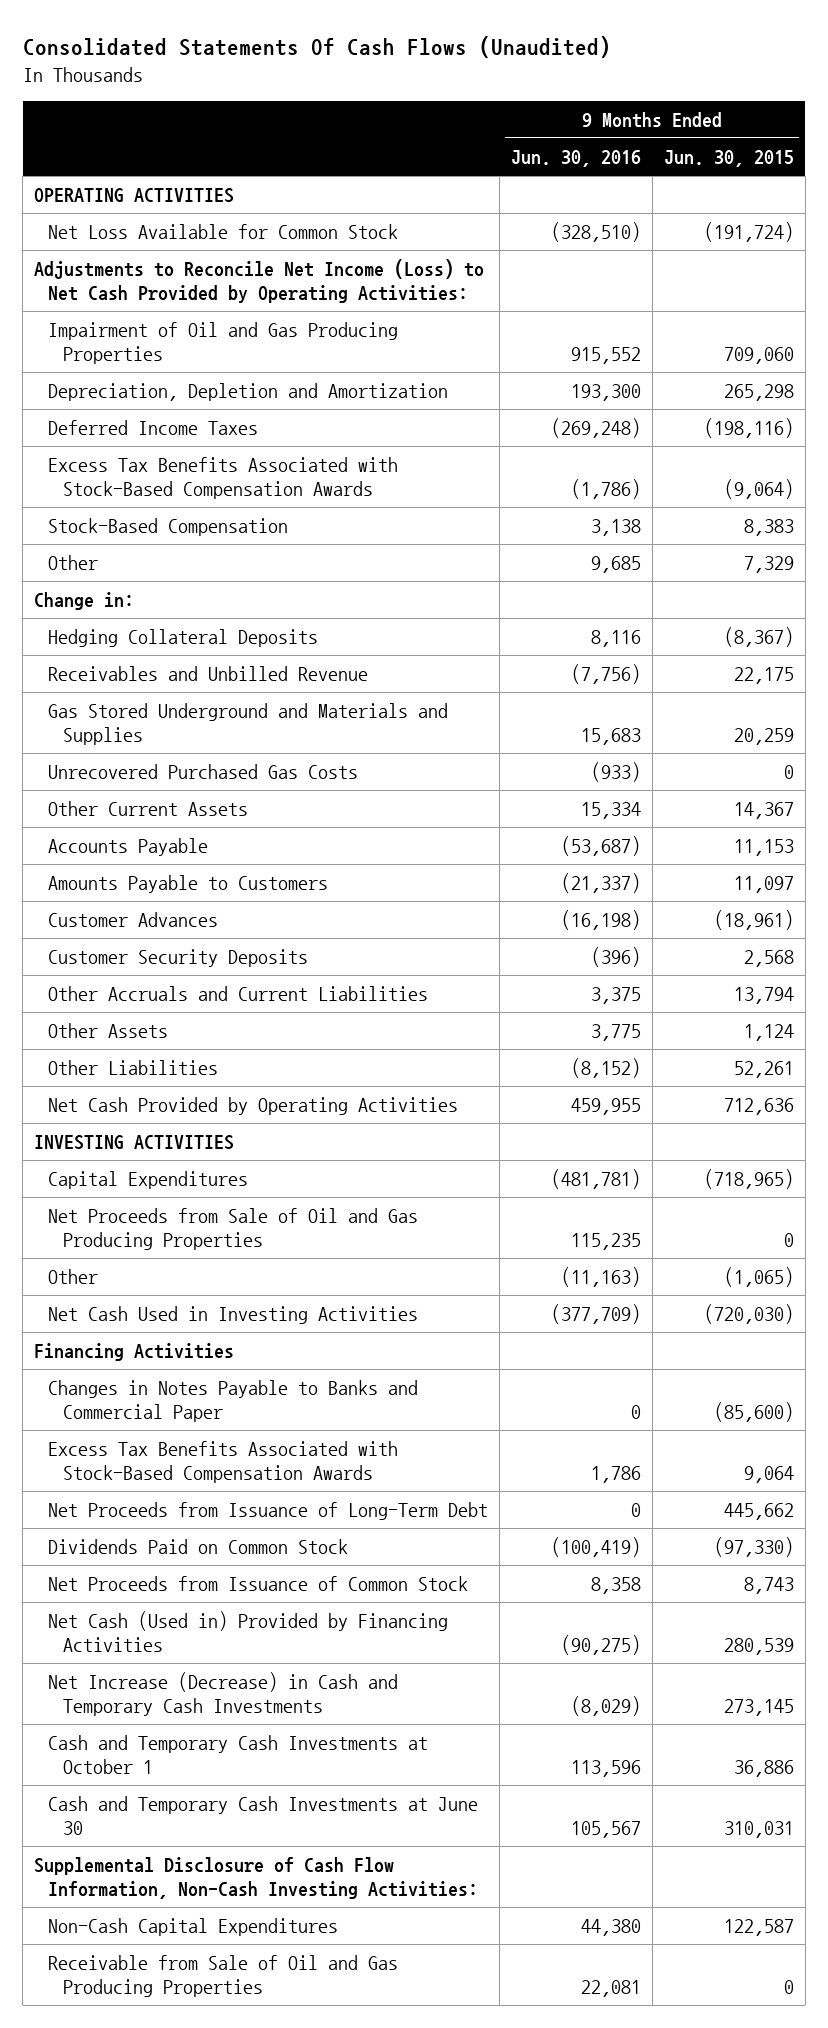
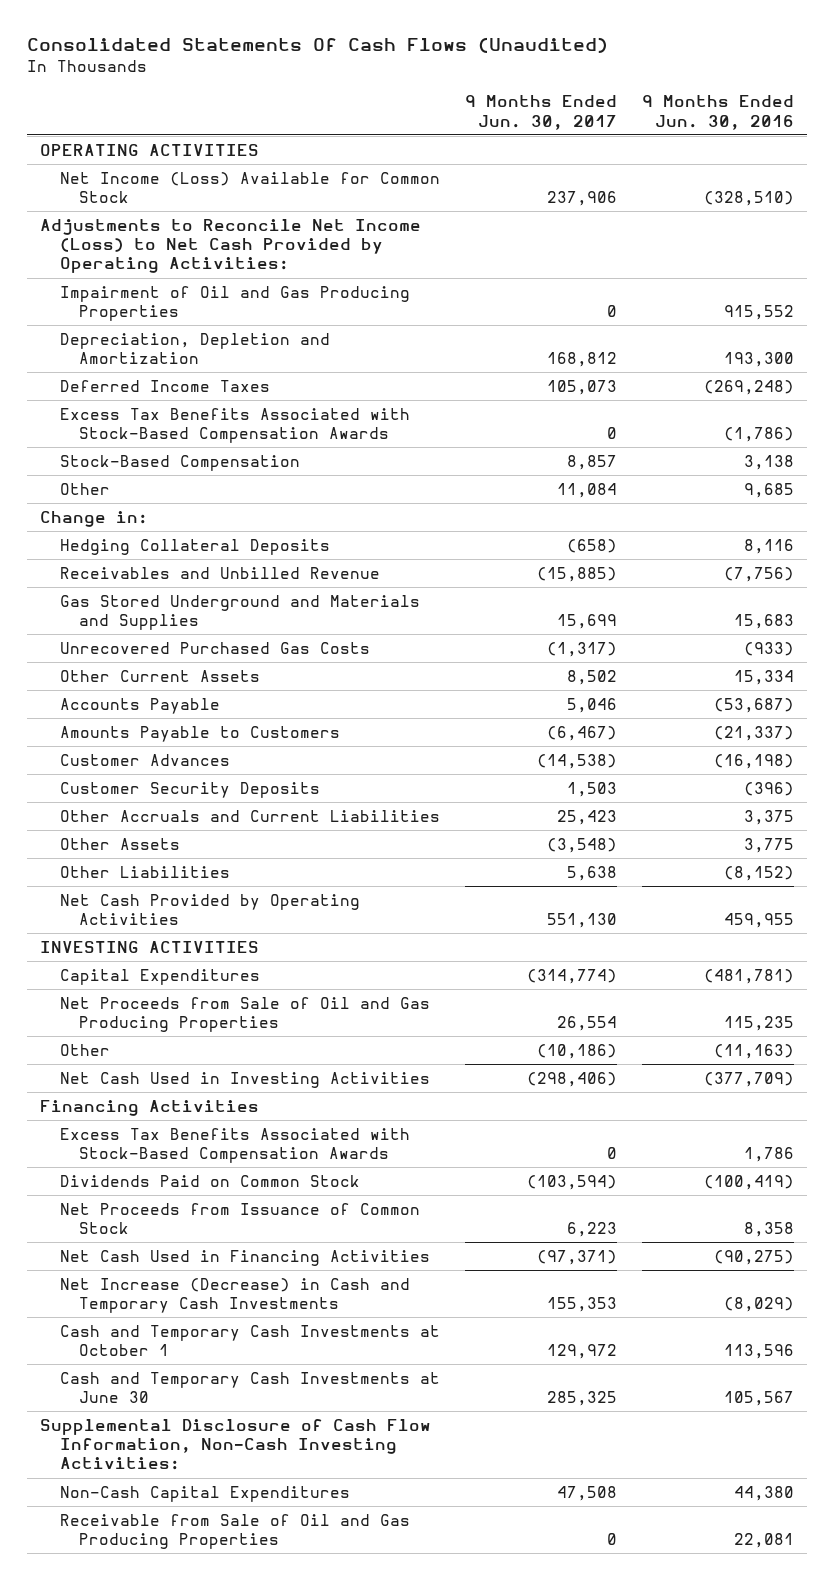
[663,149,794,167] Jun. 30, 2015 -> none
none -> [464,95,617,130] 9 Months Ended Jun. 30, 2017
[48,224,399,240] Net Loss Available for Common Stock -> [59,171,440,204] Net Income (Loss) Available for Common Stock
[48,1380,419,1423] Changes in Notes Payable to Banks and Commercial Paper -> none
[48,1502,489,1521] Net Proceeds from Issuance of Long-Term Debt -> none
[48,1611,449,1653] Net Cash (Used in) Provided by Financing Activities -> [59,1249,430,1266] Net Cash Used in Financing Activities

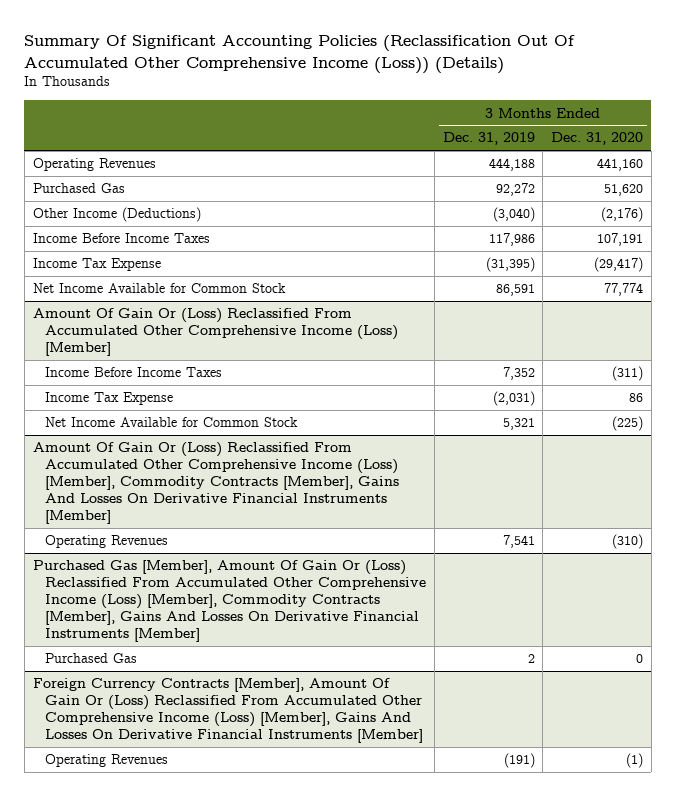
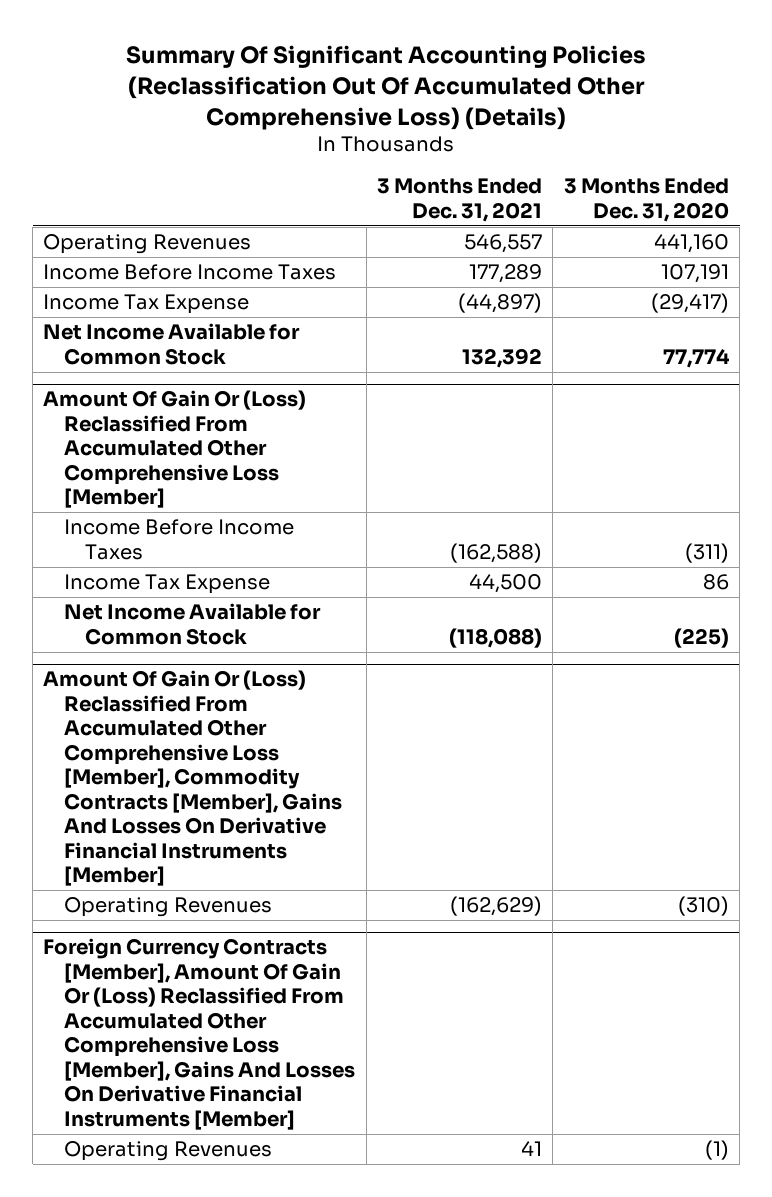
[24,35,576,74] Summary Of Significant Accounting Policies (Reclassification Out Of Accumulated Other Comprehensive Income (Loss)) (Details) -> [126,45,647,130] Summary Of Significant Accounting Policies (Reclassification Out Of Accumulated Other Comprehensive Loss) (Details)
[442,132,535,146] Dec. 31, 2019 -> none
none -> [376,178,542,222] 3 Months Ended Dec. 31, 2021
[32,183,125,194] Purchased Gas -> none
[32,207,201,223] Other Income (Deductions) -> none
[32,308,399,357] Amount Of Gain Or (Loss) Reclassified From Accumulated Other Comprehensive Income (Loss) [Member] -> [43,390,307,509] Amount Of Gain Or (Loss) Reclassified From Accumulated Other Comprehensive Loss [Member]
[32,442,400,525] Amount Of Gain Or (Loss) Reclassified From Accumulated Other Comprehensive Income (Loss) [Member], Commodity Contracts [Member], Gains And Losses On Derivative Financial Instruments [Member] -> [43,670,343,887] Amount Of Gain Or (Loss) Reclassified From Accumulated Other Comprehensive Loss [Member], Commodity Contracts [Member], Gains And Losses On Derivative Financial Instruments [Member]
[32,560,427,643] Purchased Gas [Member], Amount Of Gain Or (Loss) Reclassified From Accumulated Other Comprehensive Income (Loss) [Member], Commodity Contracts [Member], Gains And Losses On Derivative Financial Instruments [Member] -> none
[45,653,138,664] Purchased Gas -> none
[32,678,424,744] Foreign Currency Contracts [Member], Amount Of Gain Or (Loss) Reclassified From Accumulated Other Comprehensive Income (Loss) [Member], Gains And Losses On Derivative Financial Instruments [Member] -> [43,938,356,1130] Foreign Currency Contracts [Member], Amount Of Gain Or (Loss) Reclassified From Accumulated Other Comprehensive Loss [Member], Gains And Losses On Derivative Financial Instruments [Member]

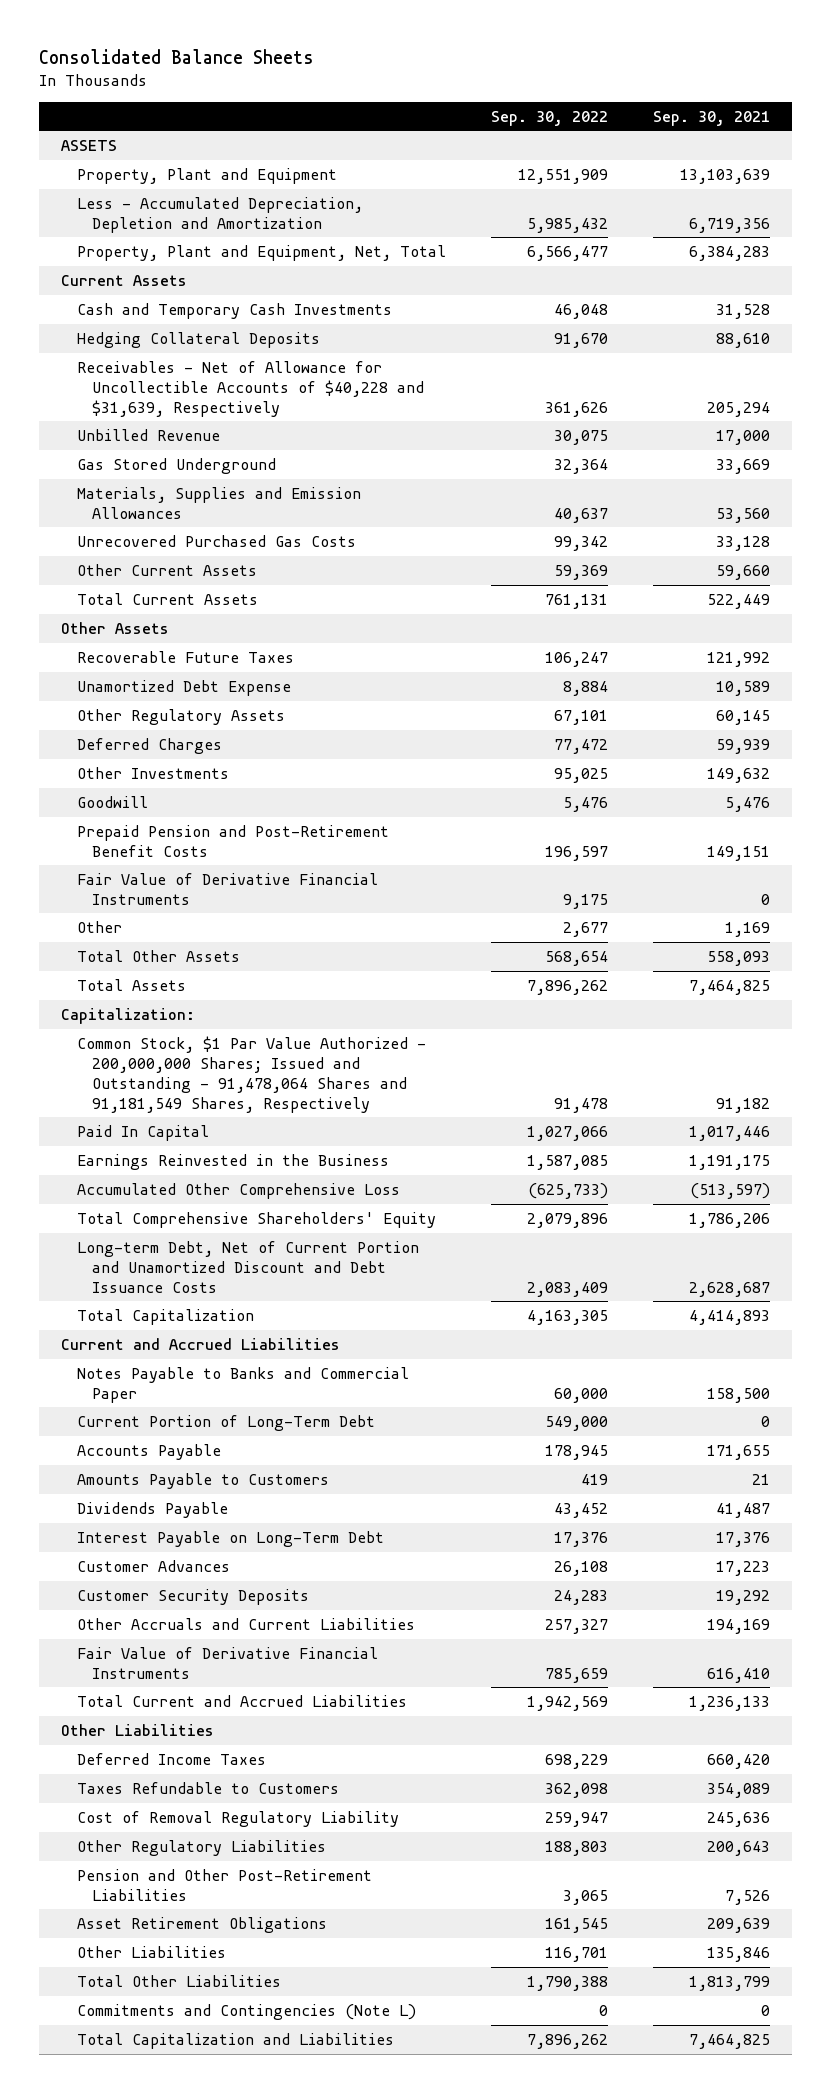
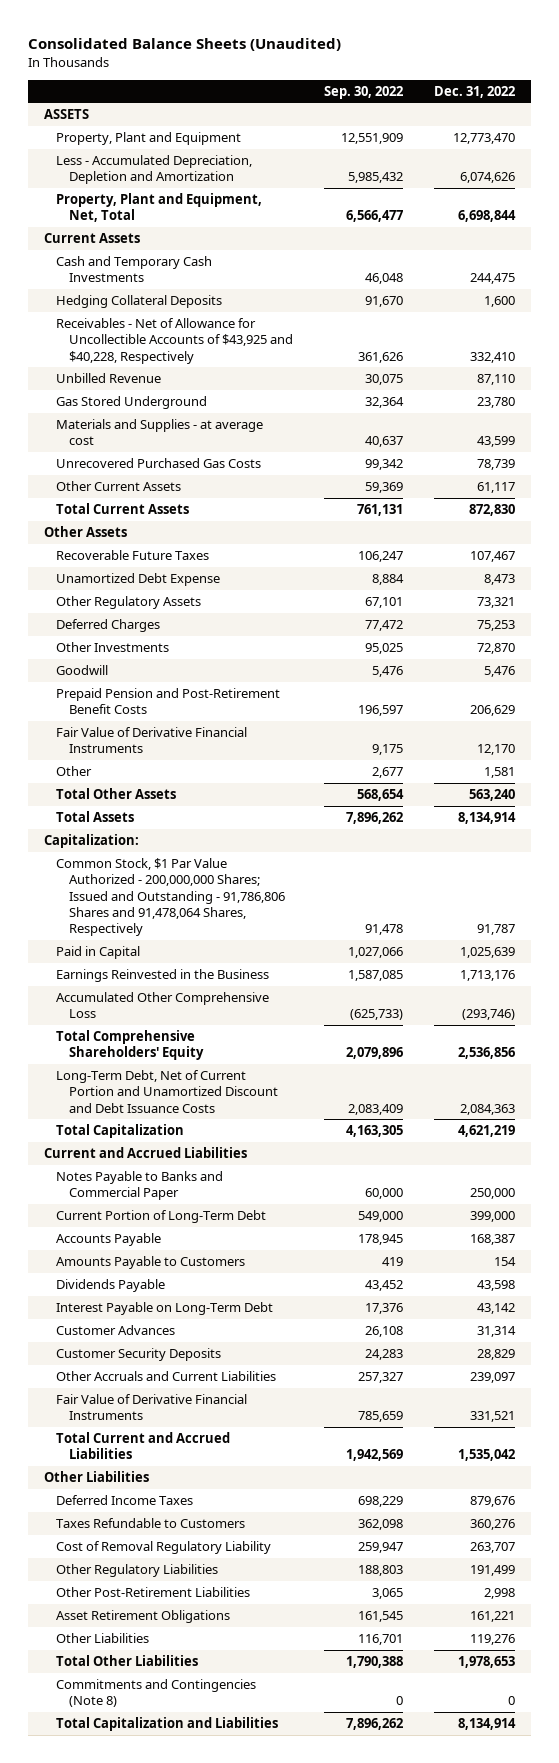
[38,48,314,64] Consolidated Balance Sheets -> [28,37,342,51] Consolidated Balance Sheets (Unaudited)
[652,110,770,126] Sep. 30, 2021 -> none
none -> [434,85,516,98] Dec. 31, 2022
[76,360,424,417] Receivables - Net of Allowance for Uncollectible Accounts of $40,228 and $31,639, Respectively -> [56,318,293,364] Receivables - Net of Allowance for Uncollectible Accounts of $43,925 and $40,228, Respectively
[76,486,361,519] Materials, Supplies and Emission Allowances -> [56,419,264,446] Materials and Supplies - at average cost
[76,1035,426,1113] Common Stock, $1 Par Value Authorized - 200,000,000 Shares; Issued and Outstanding - 91,478,064 Shares and 91,181,549 Shares, Respectively -> [56,858,285,937] Common Stock, $1 Par Value Authorized - 200,000,000 Shares; Issued and Outstanding - 91,786,806 Shares and 91,478,064 Shares, Respectively
[76,1124,209,1141] Paid In Capital -> [56,946,141,960] Paid in Capital
[76,1240,419,1293] Long-term Debt, Net of Current Portion and Unamortized Discount and Debt Issuance Costs -> [56,1070,278,1113] Long-Term Debt, Net of Current Portion and Unamortized Discount and Debt Issuance Costs
[76,1868,372,1901] Pension and Other Post-Retirement Liabilities -> [56,1587,251,1598] Other Post-Retirement Liabilities
[76,2003,416,2020] Commitments and Contingencies (Note L) -> [56,1679,257,1708] Commitments and Contingencies (Note 8)

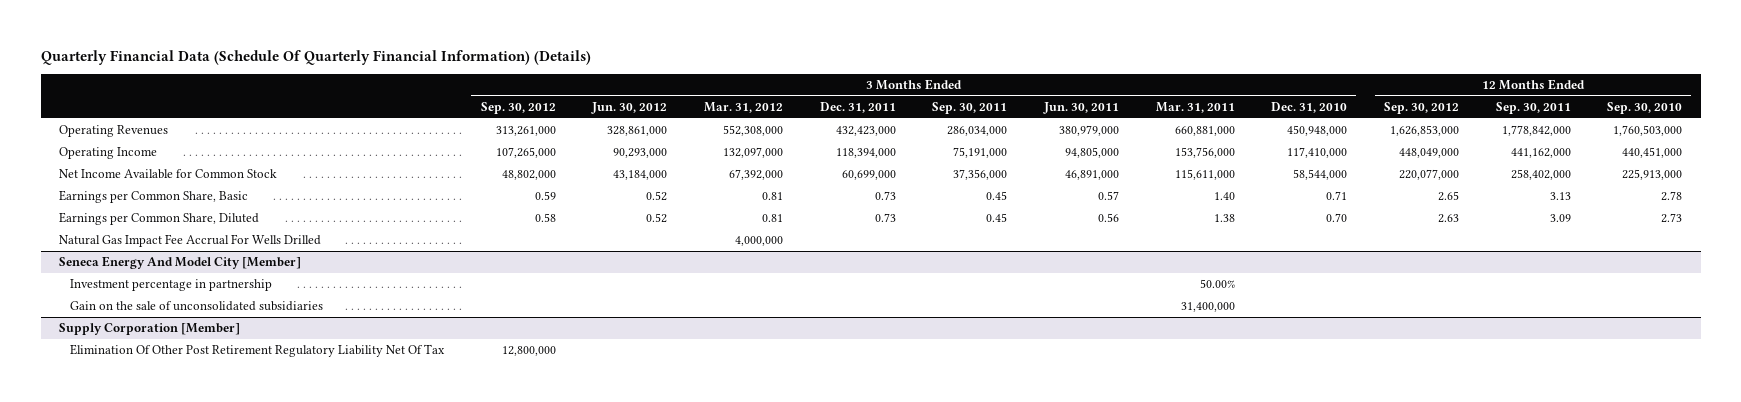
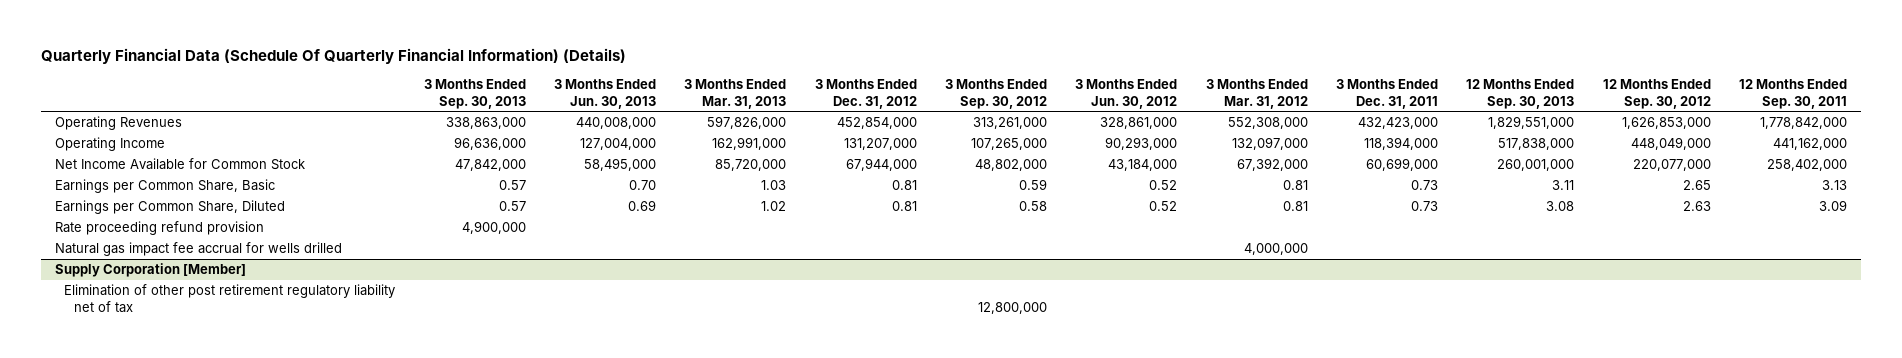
[932,102,1008,115] Sep. 30, 2011 -> none
[1042,102,1119,115] Jun. 30, 2011 -> none
[1155,102,1235,114] Mar. 31, 2011 -> none
[1271,102,1348,114] Dec. 31, 2010 -> none
[1607,102,1683,115] Sep. 30, 2010 -> none
none -> [423,79,526,109] 3 Months Ended Sep. 30, 2013
none -> [554,79,657,109] 3 Months Ended Jun. 30, 2013
none -> [684,79,787,109] 3 Months Ended Mar. 31, 2013
none -> [814,79,917,109] 3 Months Ended Dec. 31, 2012
none -> [1466,79,1575,109] 12 Months Ended Sep. 30, 2013
[58,256,301,270] Seneca Energy And Model City [Member] -> none
[69,279,272,292] Investment percentage in partnership -> none
[69,301,323,312] Gain on the sale of unconsolidated subsidiaries -> none
none -> [55,221,265,236] Rate proceeding refund provision
[58,234,321,248] Natural Gas Impact Fee Accrual For Wells Drilled -> [55,242,343,257] Natural gas impact fee accrual for wells drilled
[69,344,445,358] Elimination Of Other Post Retirement Regulatory Liability Net Of Tax -> [64,284,396,313] Elimination of other post retirement regulatory liability net of tax

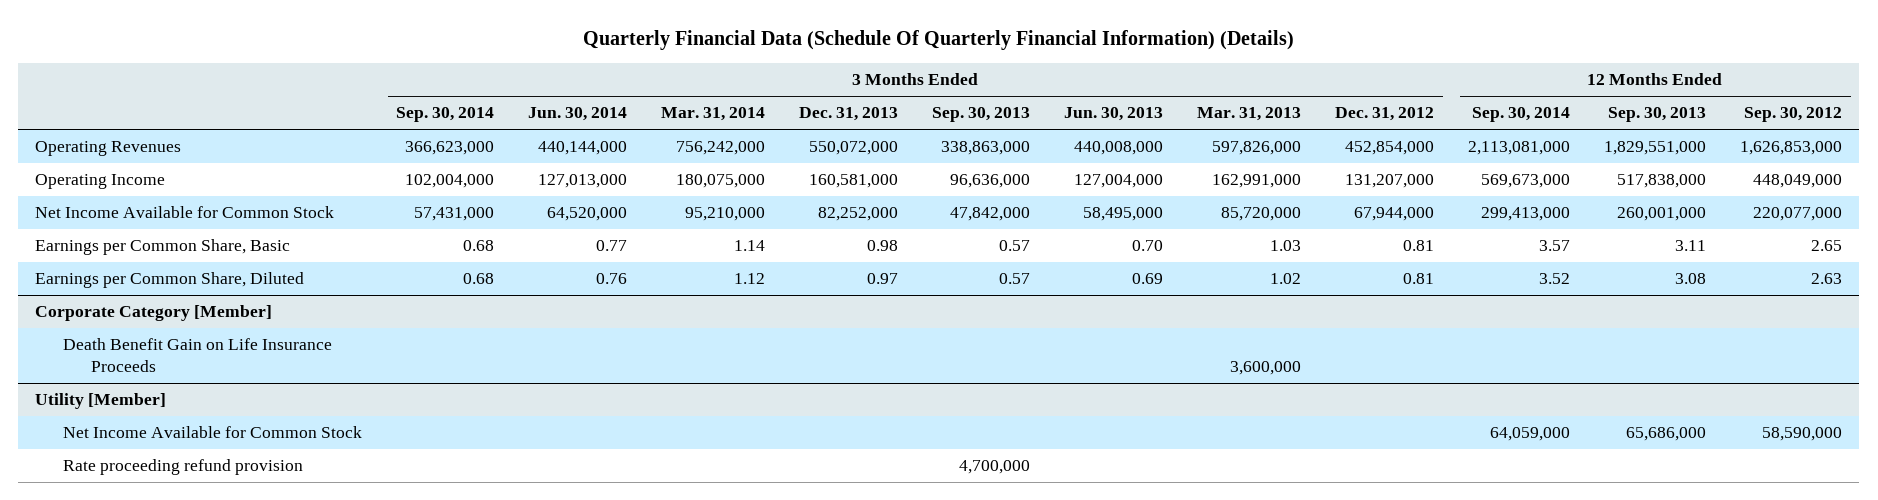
[945,79,1048,109] 3 Months Ended Sep. 30, 2012 -> none
[1075,79,1178,109] 3 Months Ended Jun. 30, 2012 -> none
[1205,79,1308,109] 3 Months Ended Mar. 31, 2012 -> none
[1336,79,1439,109] 3 Months Ended Dec. 31, 2011 -> none
[1739,79,1848,109] 12 Months Ended Sep. 30, 2011 -> none
none -> [396,107,495,123] Sep. 30, 2014
none -> [528,107,628,122] Jun. 30, 2014
none -> [661,107,766,122] Mar. 31, 2014
none -> [799,107,899,122] Dec. 31, 2013
none -> [1472,107,1571,123] Sep. 30, 2014
[55,242,343,257] Natural gas impact fee accrual for wells drilled -> none
[55,263,247,278] Supply Corporation [Member] -> none
[64,284,396,313] Elimination of other post retirement regulatory liability net of tax -> none
none -> [35,305,273,322] Corporate Category [Member]
none -> [63,338,333,373] Death Benefit Gain on Life Insurance Proceeds
none -> [35,393,167,410] Utility [Member]
none -> [63,426,363,439] Net Income Available for Common Stock
[461,221,526,235] 4,900,000 -> [959,460,1031,475] 4,700,000

